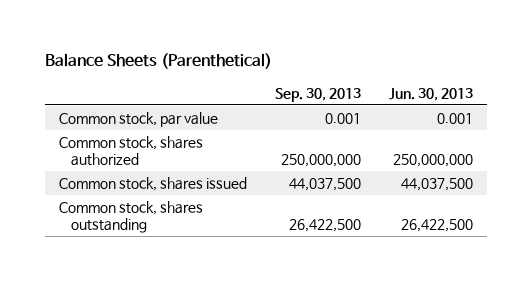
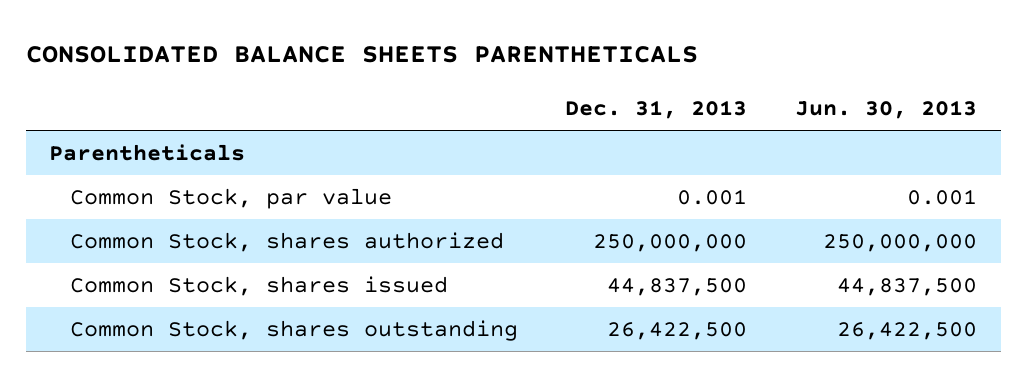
[44,53,272,70] Balance Sheets (Parenthetical) -> [25,46,698,64] CONSOLIDATED BALANCE SHEETS PARENTHETICALS
[274,87,361,102] Sep. 30, 2013 -> none
none -> [565,100,748,120] Dec. 31, 2013
none -> [49,144,246,162] Parentheticals
[58,112,218,128] Common stock, par value -> [69,188,392,210] Common Stock, par value
[58,136,203,167] Common stock, shares authorized -> [69,232,504,253] Common Stock, shares authorized
[58,177,247,192] Common stock, shares issued -> [69,276,448,297] Common Stock, shares issued
[401,178,474,192] 44,037,500 -> [836,278,977,297] 44,837,500
[58,201,203,234] Common stock, shares outstanding -> [69,320,518,342] Common Stock, shares outstanding

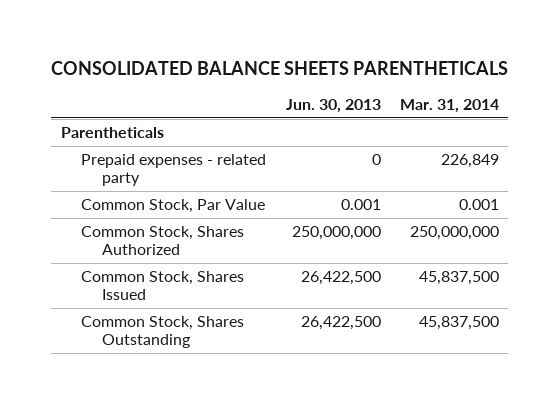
[565,100,748,120] Dec. 31, 2013 -> none
none -> [399,98,499,113] Mar. 31, 2014
none -> [81,154,267,187] Prepaid expenses - related party
[69,188,392,210] Common Stock, par value -> [81,199,266,214] Common Stock, Par Value
[69,232,504,253] Common Stock, shares authorized -> [81,226,245,256] Common Stock, Shares Authorized
[69,276,448,297] Common Stock, shares issued -> [81,271,245,301] Common Stock, Shares Issued
[836,278,977,297] 44,837,500 -> [300,271,381,286] 26,422,500
[69,320,518,342] Common Stock, shares outstanding -> [81,316,245,349] Common Stock, Shares Outstanding

